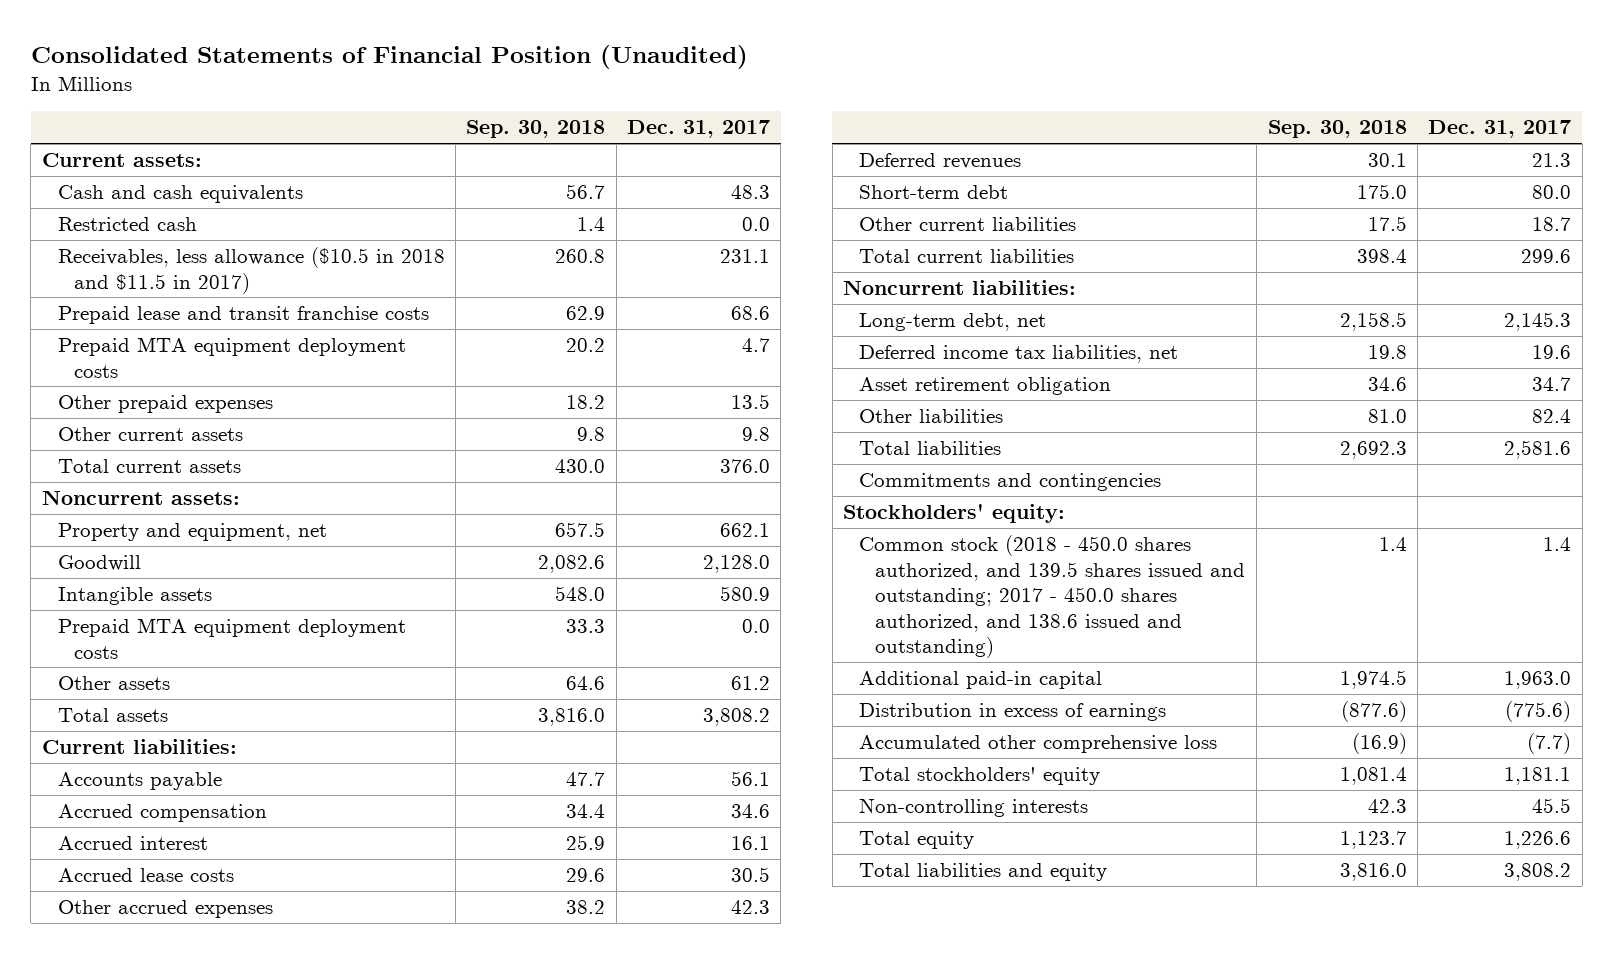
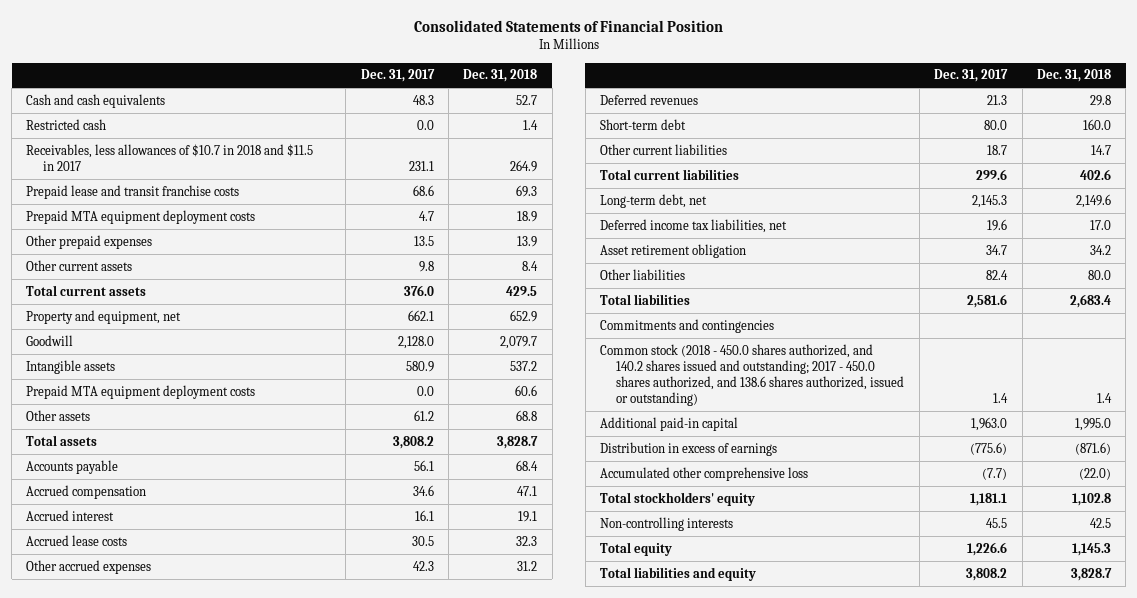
[30,44,748,69] Consolidated Statements of Financial Position (Unaudited) -> [413,19,723,32] Consolidated Statements of Financial Position
[466,120,606,139] Sep. 30, 2018 -> none
none -> [463,69,538,83] Dec. 31, 2018
[41,153,202,168] Current assets: -> none
[57,247,445,294] Receivables, less allowance ($10.5 in 2018 and $11.5 in 2017) -> [26,143,314,171] Receivables, less allowances of $10.7 in 2018 and $11.5 in 2017
[41,490,240,506] Noncurrent assets: -> none
[41,739,237,755] Current liabilities: -> none
[843,280,1077,296] Noncurrent liabilities: -> none
[843,504,1066,524] Stockholders' equity: -> none
[859,535,1246,659] Common stock (2018 - 450.0 shares authorized, and 139.5 shares issued and outstanding; 2017 - 450.0 shares authorized, and 138.6 issued and outstanding) -> [599,343,905,406] Common stock (2018 - 450.0 shares authorized, and 140.2 shares issued and outstanding; 2017 - 450.0 shares authorized, and 138.6 shares authorized, issued or outstanding)

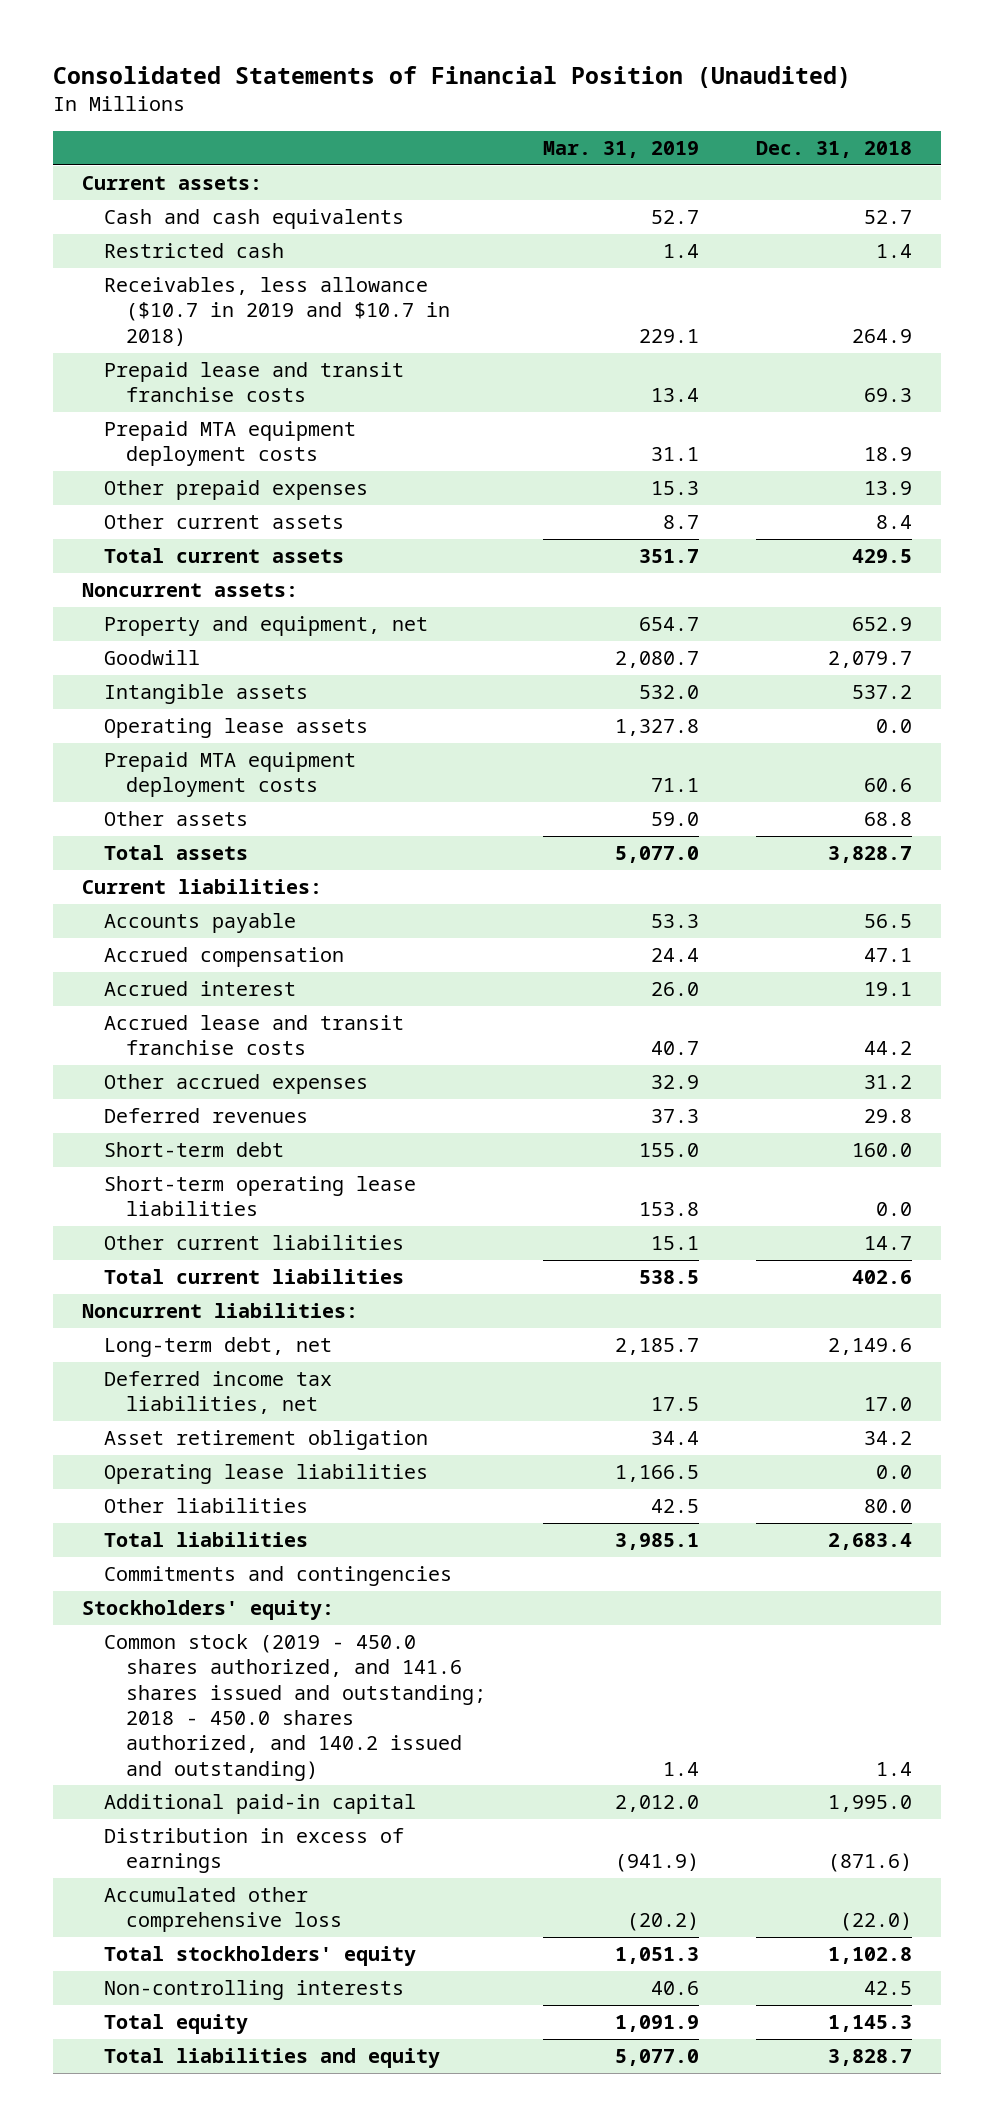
[413,19,723,32] Consolidated Statements of Financial Position -> [52,65,851,88] Consolidated Statements of Financial Position (Unaudited)
[360,69,435,83] Dec. 31, 2017 -> none
none -> [543,140,700,158] Mar. 31, 2019
none -> [81,176,262,191] Current assets:
[26,143,314,171] Receivables, less allowances of $10.7 in 2018 and $11.5 in 2017 -> [103,277,451,346] Receivables, less allowance ($10.7 in 2019 and $10.7 in 2018)
none -> [81,583,298,598] Noncurrent assets:
none -> [103,718,368,739] Operating lease assets
none -> [81,879,322,895] Current liabilities:
[516,459,539,471] 68.4 -> [864,914,913,929] 56.5
[26,534,128,546] Accrued lease costs -> [103,1015,404,1056] Accrued lease and transit franchise costs
[516,535,538,546] 32.3 -> [864,1041,913,1056] 44.2
none -> [103,1176,416,1217] Short-term operating lease liabilities
none -> [81,1303,358,1319] Noncurrent liabilities:
none -> [103,1464,428,1485] Operating lease liabilities
none -> [81,1600,334,1621] Stockholders' equity:
[599,343,905,406] Common stock (2018 - 450.0 shares authorized, and 140.2 shares issued and outstanding; 2017 - 450.0 shares authorized, and 138.6 shares authorized, issued or outstanding) -> [103,1634,487,1781] Common stock (2019 - 450.0 shares authorized, and 141.6 shares issued and outstanding; 2018 - 450.0 shares authorized, and 140.2 issued and outstanding)

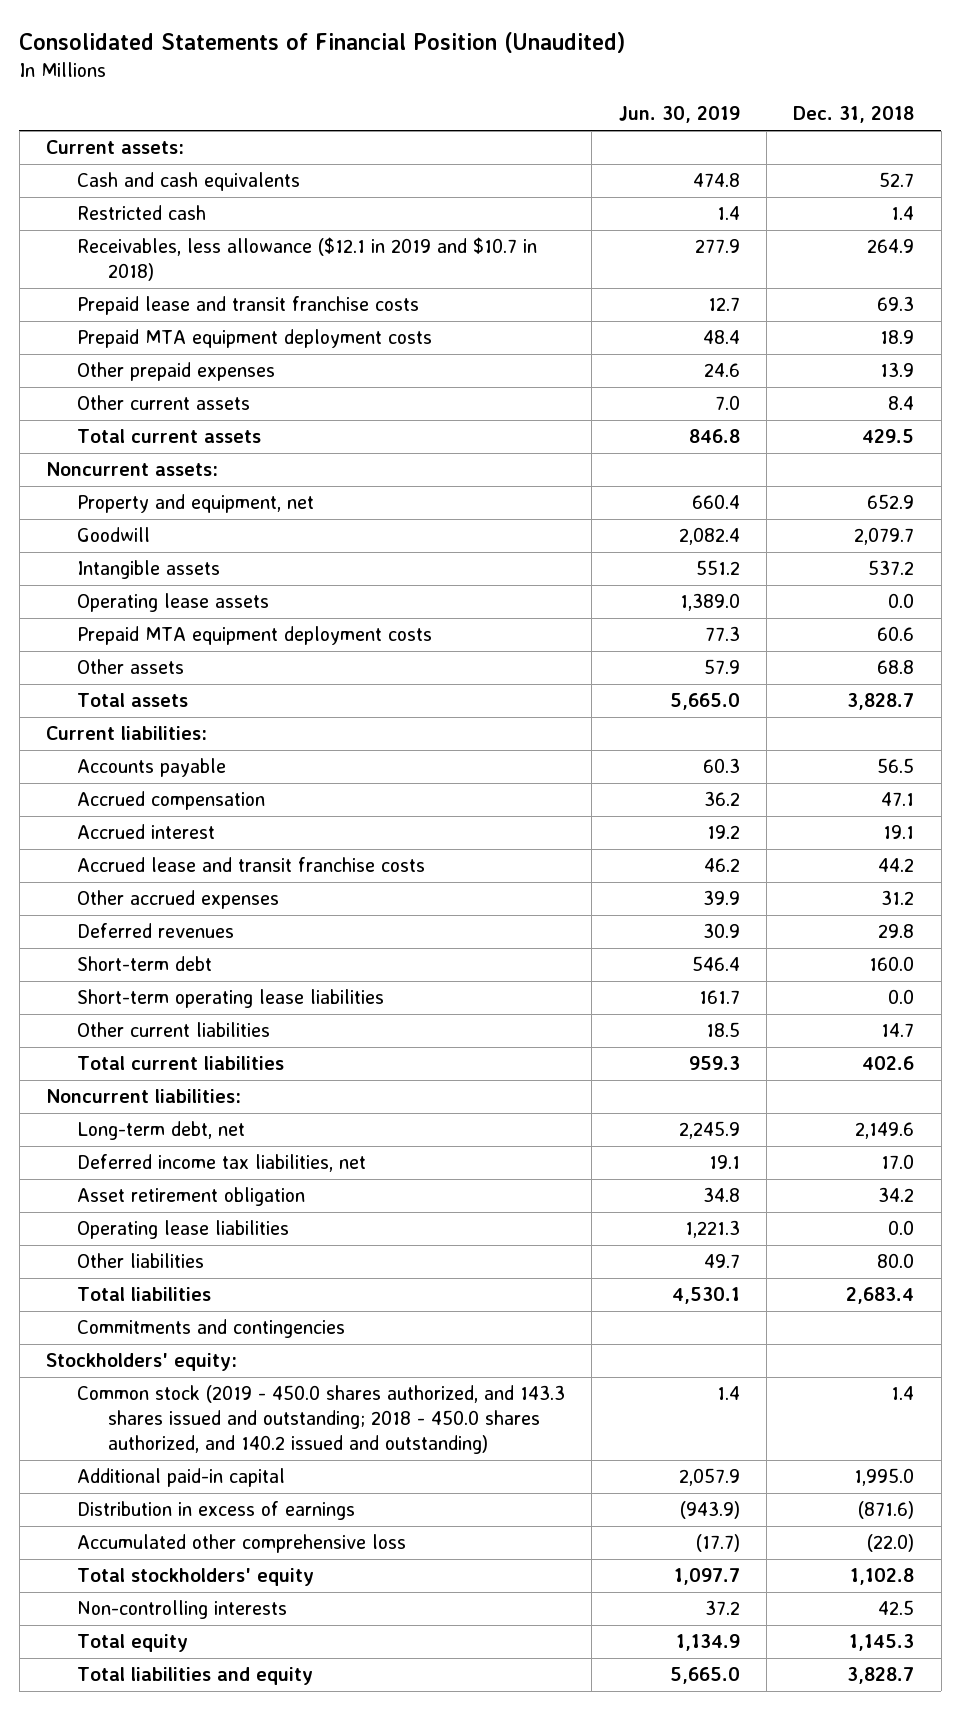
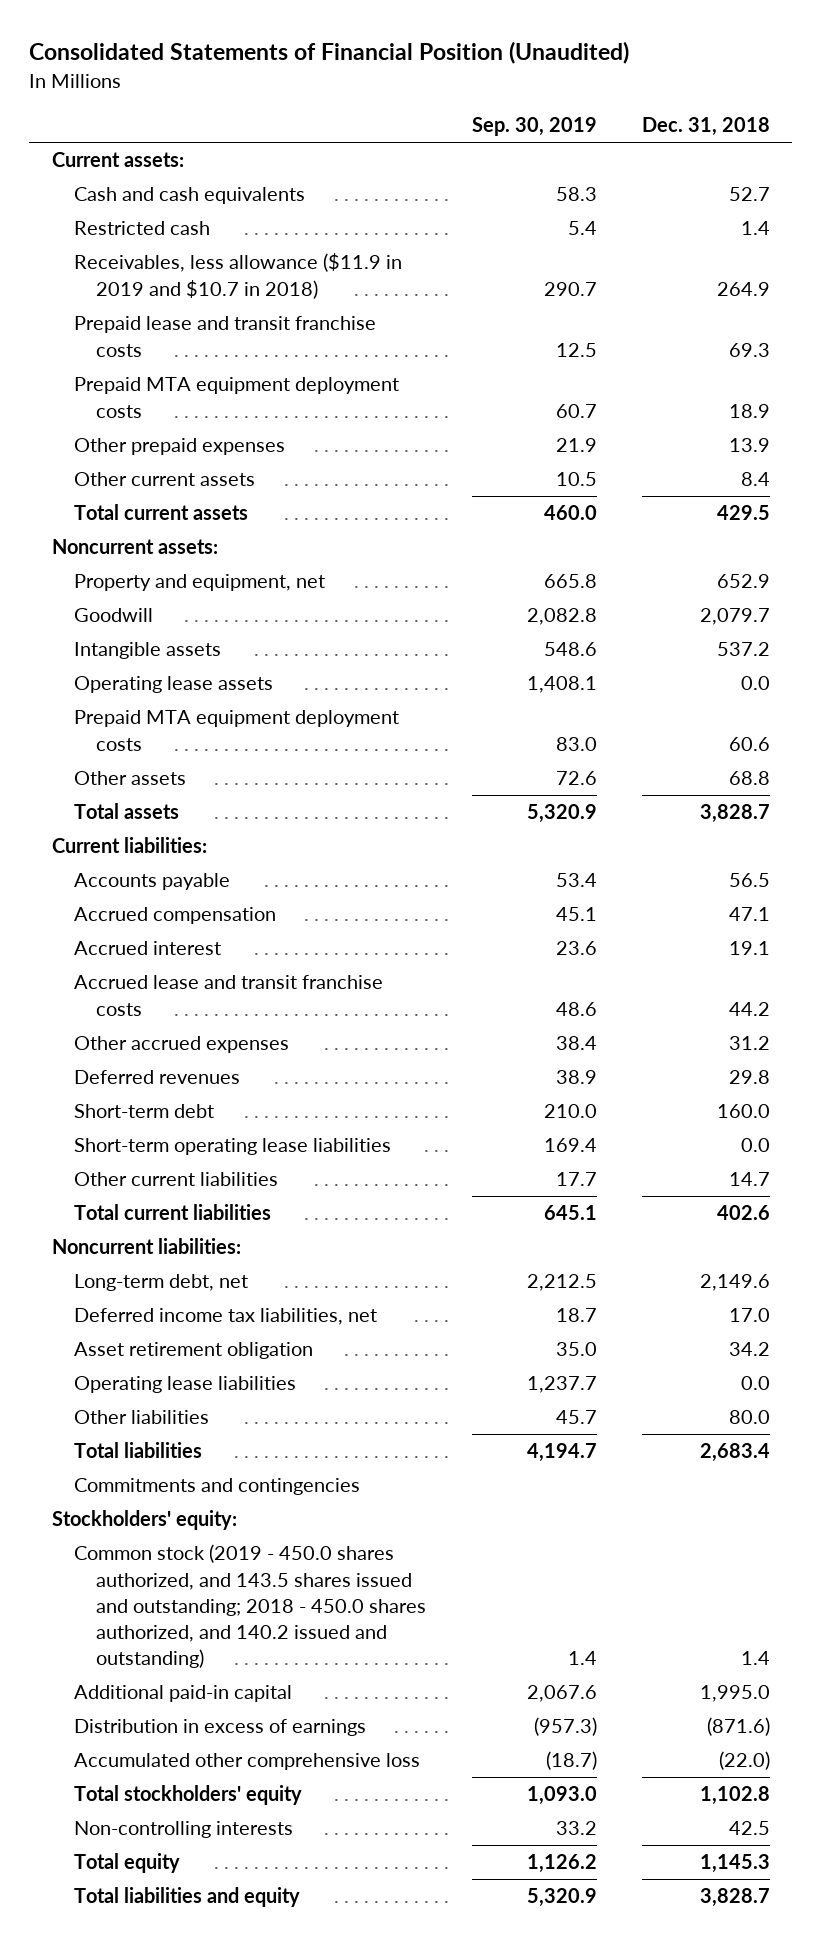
[618,106,740,124] Jun. 30, 2019 -> none
none -> [471,117,597,137] Sep. 30, 2019
[77,237,538,282] Receivables, less allowance ($12.1 in 2019 and $10.7 in 2018) -> [74,253,403,299] Receivables, less allowance ($11.9 in 2019 and $10.7 in 2018)
[77,1385,566,1454] Common stock (2019 - 450.0 shares authorized, and 143.3 shares issued and outstanding; 2018 - 450.0 shares authorized, and 140.2 issued and outstanding) -> [74,1544,427,1669] Common stock (2019 - 450.0 shares authorized, and 143.5 shares issued and outstanding; 2018 - 450.0 shares authorized, and 140.2 issued and outstanding)

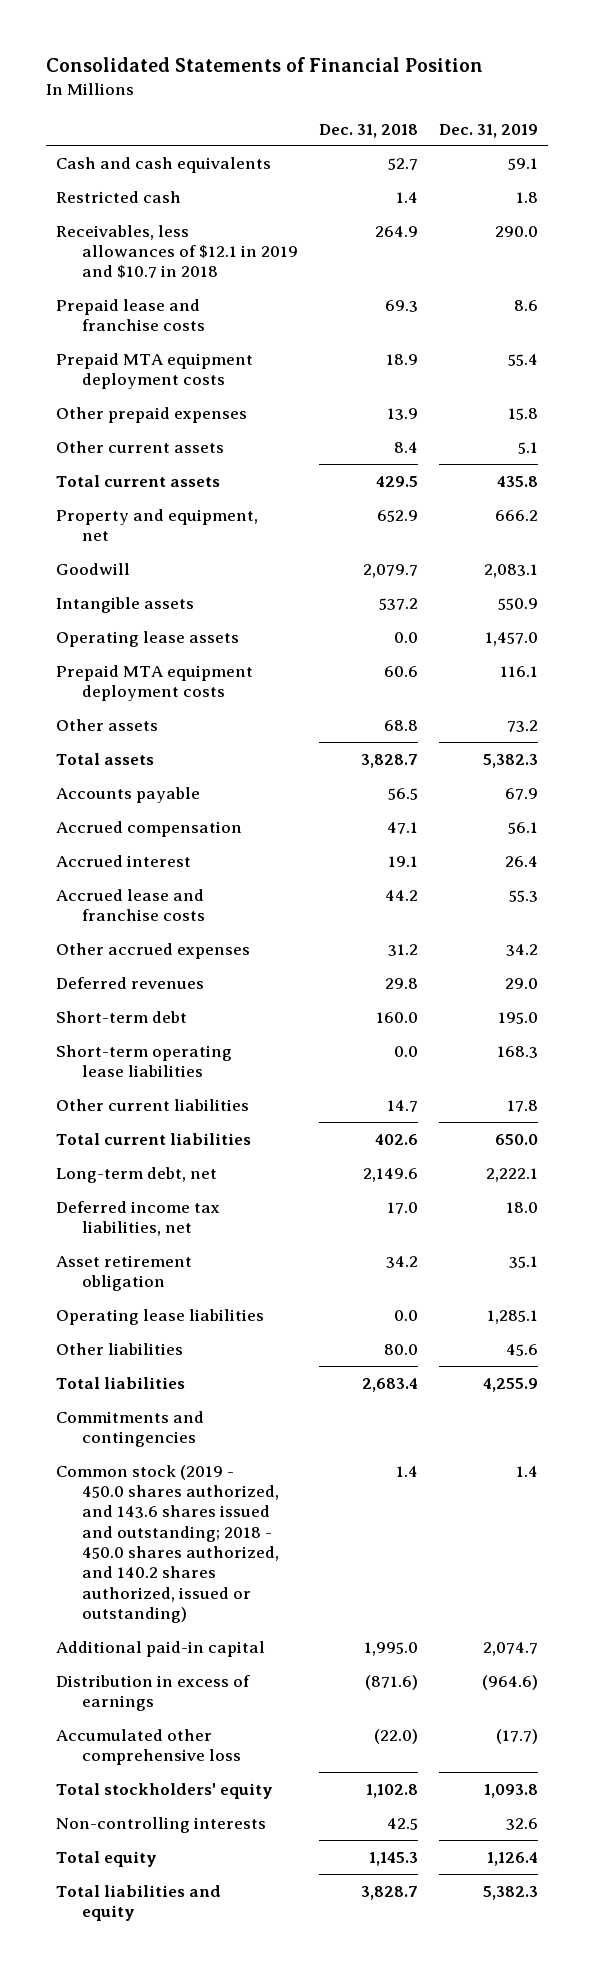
[29,41,630,65] Consolidated Statements of Financial Position (Unaudited) -> [45,57,483,73] Consolidated Statements of Financial Position
[471,117,597,137] Sep. 30, 2019 -> none
none -> [438,123,538,138] Dec. 31, 2019
[51,152,184,168] Current assets: -> none
[74,253,403,299] Receivables, less allowance ($11.9 in 2019 and $10.7 in 2018) -> [56,224,298,279] Receivables, less allowances of $12.1 in 2019 and $10.7 in 2018
[74,316,377,357] Prepaid lease and transit franchise costs -> [56,298,205,331] Prepaid lease and franchise costs
[51,539,218,555] Noncurrent assets: -> none
[51,837,207,854] Current liabilities: -> none
[74,975,384,1016] Accrued lease and transit franchise costs -> [56,888,205,921] Accrued lease and franchise costs
[51,1238,241,1255] Noncurrent liabilities: -> none
[51,1510,237,1531] Stockholders' equity: -> none
[74,1544,427,1669] Common stock (2019 - 450.0 shares authorized, and 143.5 shares issued and outstanding; 2018 - 450.0 shares authorized, and 140.2 issued and outstanding) -> [56,1464,279,1623] Common stock (2019 - 450.0 shares authorized, and 143.6 shares issued and outstanding; 2018 - 450.0 shares authorized, and 140.2 shares authorized, issued or outstanding)

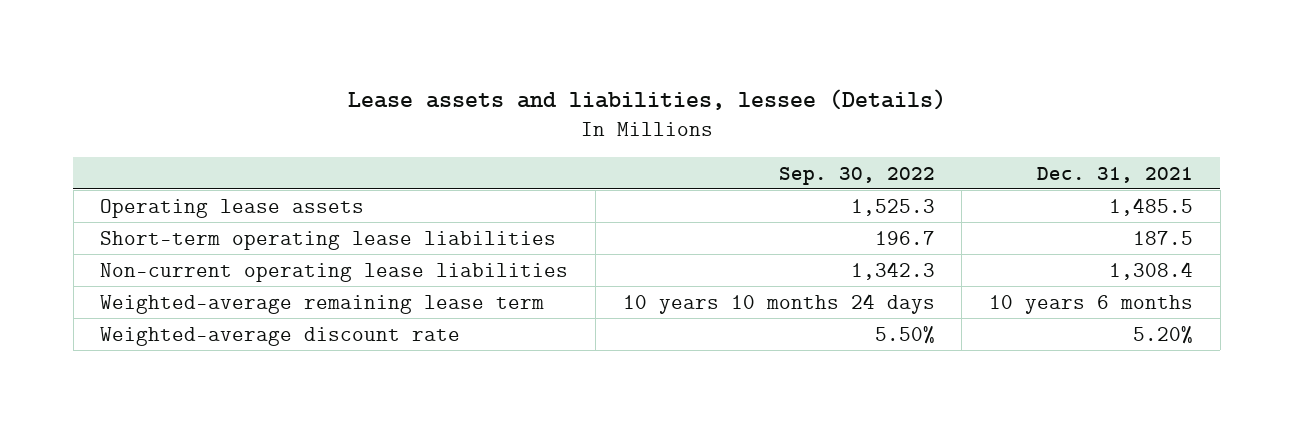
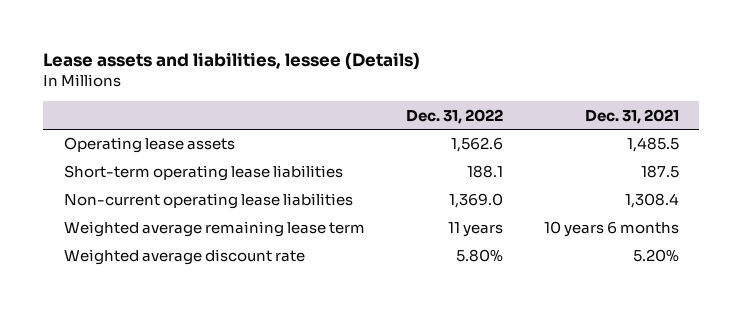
[778,166,935,185] Sep. 30, 2022 -> none
none -> [405,108,503,124] Dec. 31, 2022
[100,294,545,314] Weighted-average remaining lease term -> [63,221,365,238] Weighted average remaining lease term
[100,326,461,346] Weighted-average discount rate -> [63,249,305,266] Weighted average discount rate

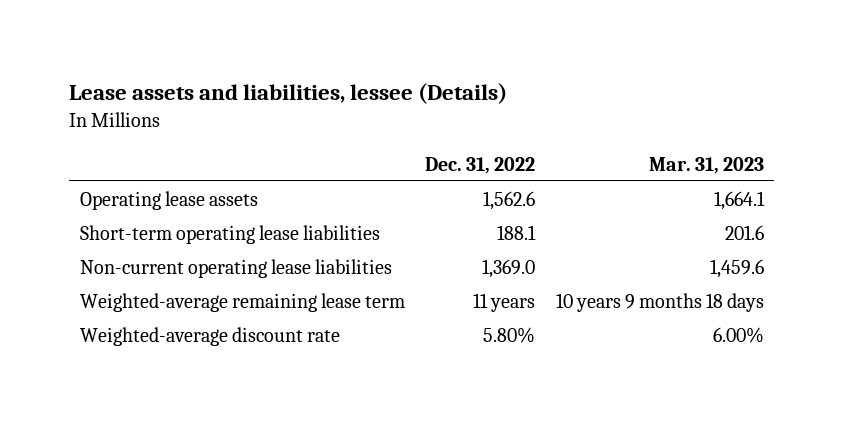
[584,108,679,124] Dec. 31, 2021 -> none
none -> [649,156,765,174] Mar. 31, 2023
[63,221,365,238] Weighted average remaining lease term -> [79,292,405,312] Weighted-average remaining lease term
[63,249,305,266] Weighted average discount rate -> [79,326,340,346] Weighted-average discount rate

